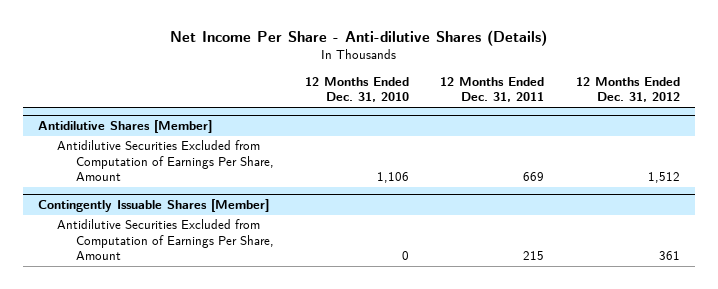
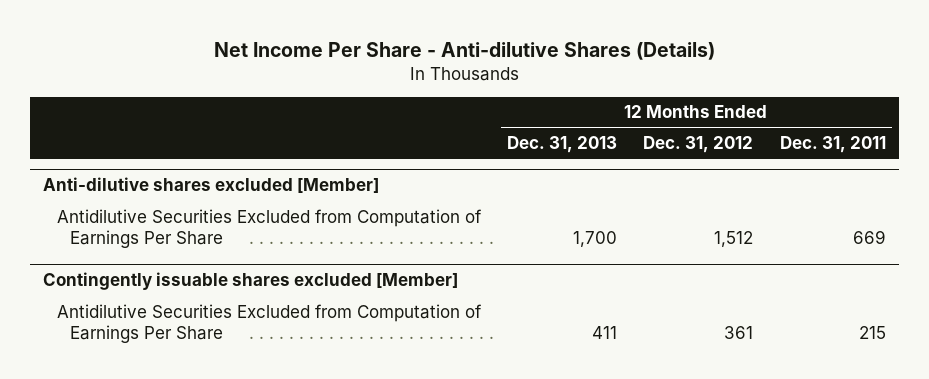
[305,77,410,103] 12 Months Ended Dec. 31, 2010 -> none
none -> [507,135,618,153] Dec. 31, 2013
[38,120,213,134] Antidilutive Shares [Member] -> none
none -> [43,177,380,194] Anti-dilutive shares excluded [Member]
[57,140,274,182] Antidilutive Securities Excluded from Computation of Earnings Per Share, Amount -> [56,208,482,249] Antidilutive Securities Excluded from Computation of Earnings Per Share
[38,199,270,213] Contingently Issuable Shares [Member] -> [43,272,459,291] Contingently issuable shares excluded [Member]
[57,219,274,261] Antidilutive Securities Excluded from Computation of Earnings Per Share, Amount -> [56,303,482,344] Antidilutive Securities Excluded from Computation of Earnings Per Share

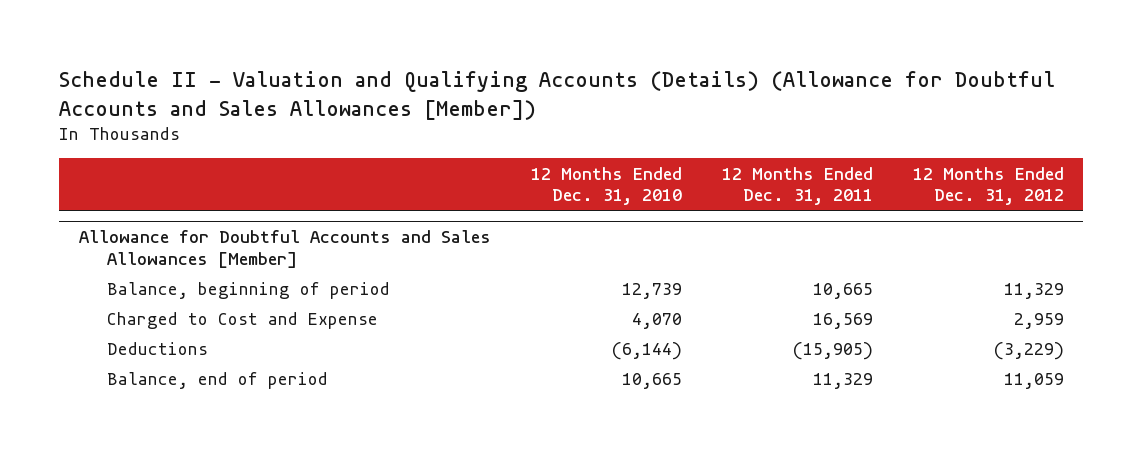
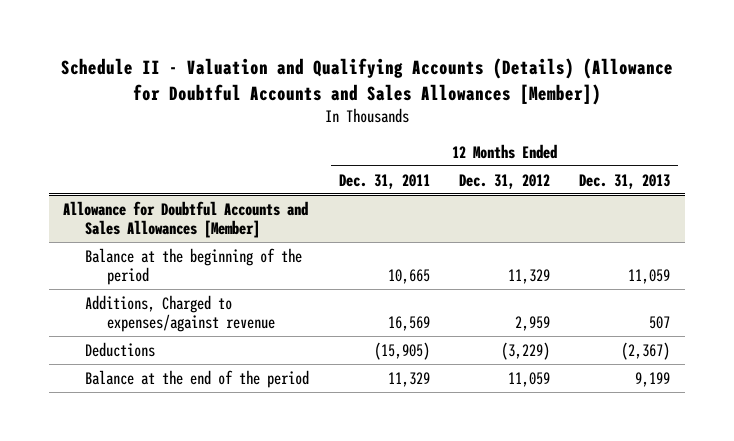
[530,166,682,206] 12 Months Ended Dec. 31, 2010 -> none
none -> [579,173,671,189] Dec. 31, 2013
[106,282,390,300] Balance, beginning of period -> [85,247,303,285] Balance at the beginning of the period
[106,312,378,330] Charged to Cost and Expense -> [85,294,276,332] Additions, Charged to expenses/against revenue
[106,372,328,390] Balance, end of period -> [85,369,310,388] Balance at the end of the period

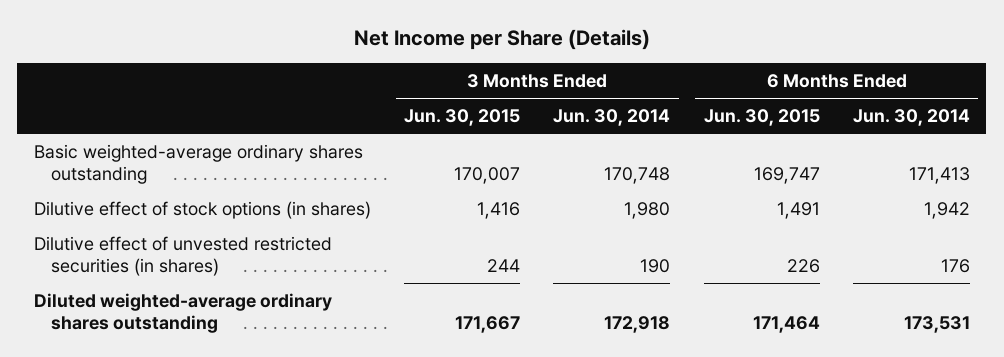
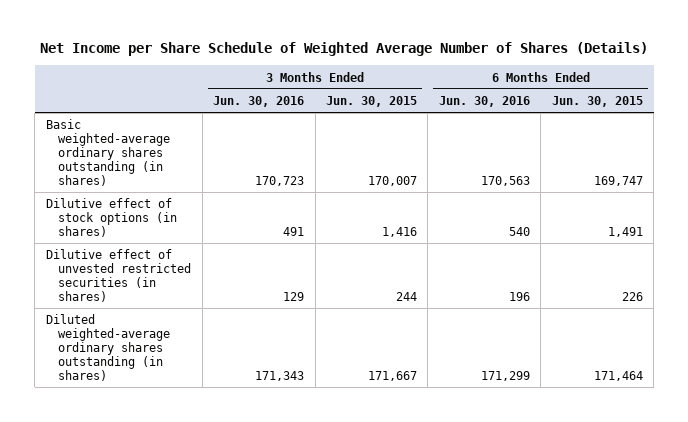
[353,29,650,51] Net Income per Share (Details) -> [40,42,649,57] Net Income per Share Schedule of Weighted Average Number of Shares (Details)
[553,108,671,126] Jun. 30, 2014 -> none
[852,108,970,126] Jun. 30, 2014 -> none
none -> [213,95,305,107] Jun. 30, 2016
none -> [438,95,530,107] Jun. 30, 2016
[34,143,364,185] Basic weighted-average ordinary shares outstanding -> [45,119,171,186] Basic weighted-average ordinary shares outstanding (in shares)
[34,292,333,334] Diluted weighted-average ordinary shares outstanding -> [45,314,171,381] Diluted weighted-average ordinary shares outstanding (in shares)

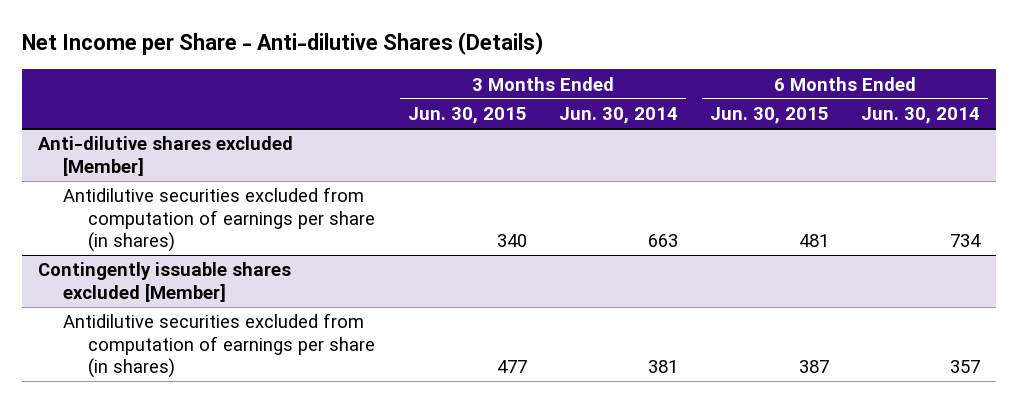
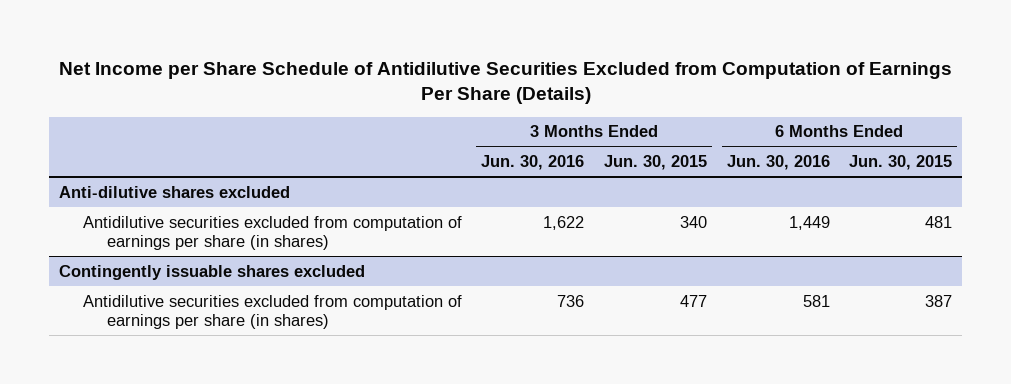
[21,32,543,56] Net Income per Share - Anti-dilutive Shares (Details) -> [58,61,952,105] Net Income per Share Schedule of Antidilutive Securities Excluded from Computation of Earnings Per Share (Details)
[558,107,678,125] Jun. 30, 2014 -> none
[861,107,981,125] Jun. 30, 2014 -> none
none -> [481,154,585,170] Jun. 30, 2016
none -> [726,154,830,170] Jun. 30, 2016
[37,136,293,176] Anti-dilutive shares excluded [Member] -> [58,185,290,198] Anti-dilutive shares excluded
[37,262,291,302] Contingently issuable shares excluded [Member] -> [58,264,365,280] Contingently issuable shares excluded

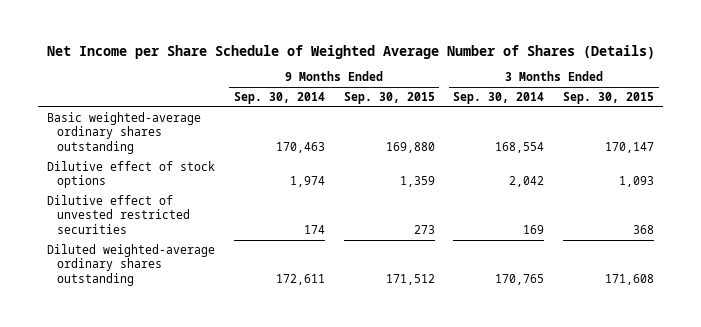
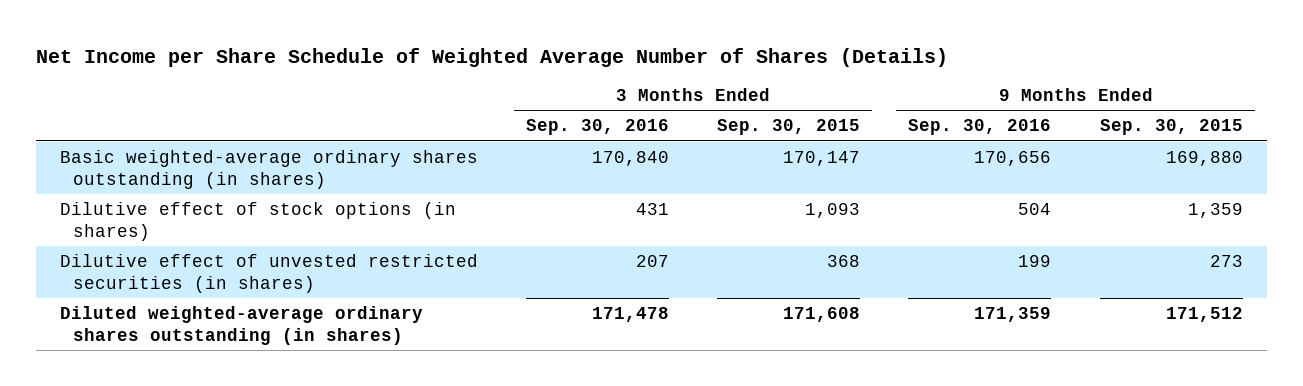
[233,92,325,105] Sep. 30, 2014 -> none
[453,92,545,105] Sep. 30, 2014 -> none
none -> [526,119,670,136] Sep. 30, 2016
none -> [908,119,1052,136] Sep. 30, 2016
[47,112,202,154] Basic weighted-average ordinary shares outstanding -> [60,149,479,189] Basic weighted-average ordinary shares outstanding (in shares)
[47,161,216,189] Dilutive effect of stock options -> [60,201,457,241] Dilutive effect of stock options (in shares)
[47,195,190,234] Dilutive effect of unvested restricted securities -> [60,253,479,293] Dilutive effect of unvested restricted securities (in shares)
[47,244,216,286] Diluted weighted-average ordinary shares outstanding -> [60,305,424,345] Diluted weighted-average ordinary shares outstanding (in shares)

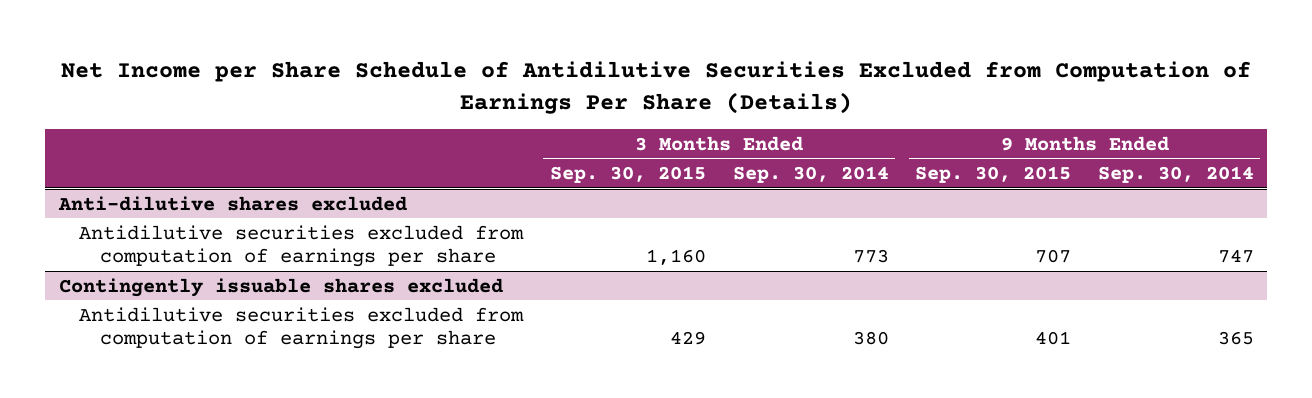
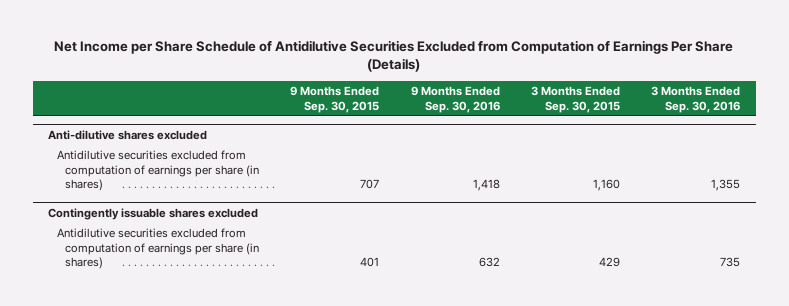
[732,165,889,183] Sep. 30, 2014 -> none
[1097,165,1254,183] Sep. 30, 2014 -> none
none -> [410,86,500,113] 9 Months Ended Sep. 30, 2016
none -> [651,86,741,113] 3 Months Ended Sep. 30, 2016
[79,224,525,268] Antidilutive securities excluded from computation of earnings per share -> [56,150,260,192] Antidilutive securities excluded from computation of earnings per share (in shares)
[79,306,525,350] Antidilutive securities excluded from computation of earnings per share -> [56,228,260,270] Antidilutive securities excluded from computation of earnings per share (in shares)

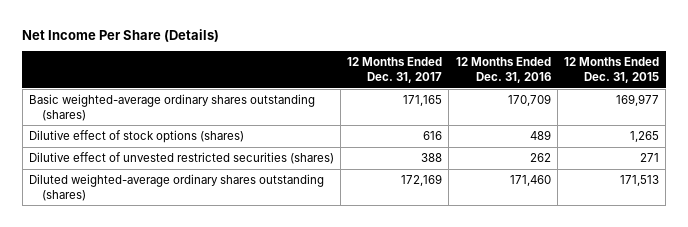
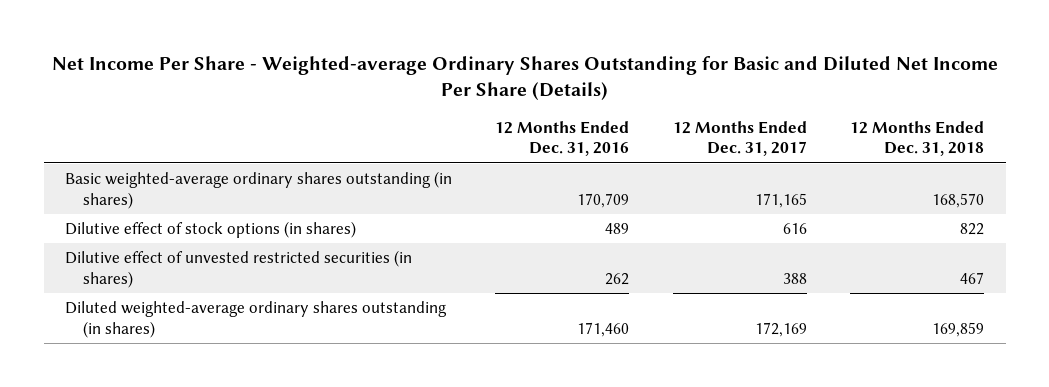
[22,28,220,42] Net Income Per Share (Details) -> [51,55,998,101] Net Income Per Share - Weighted-average Ordinary Shares Outstanding for Basic and Diluted Net Income Per Share (Details)
[563,57,659,83] 12 Months Ended Dec. 31, 2015 -> none
none -> [849,121,984,157] 12 Months Ended Dec. 31, 2018
[29,94,316,121] Basic weighted-average ordinary shares outstanding (shares) -> [65,171,453,209] Basic weighted-average ordinary shares outstanding (in shares)
[29,130,245,144] Dilutive effect of stock options (shares) -> [65,221,357,239] Dilutive effect of stock options (in shares)
[29,152,335,165] Dilutive effect of unvested restricted securities (shares) -> [65,250,413,288] Dilutive effect of unvested restricted securities (in shares)
[29,174,325,201] Diluted weighted-average ordinary shares outstanding (shares) -> [65,301,448,338] Diluted weighted-average ordinary shares outstanding (in shares)

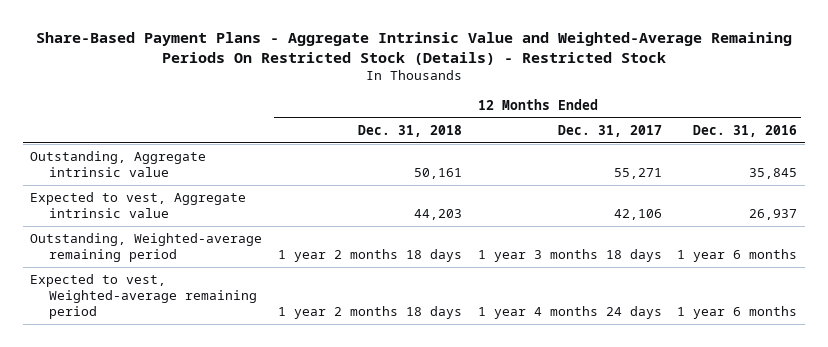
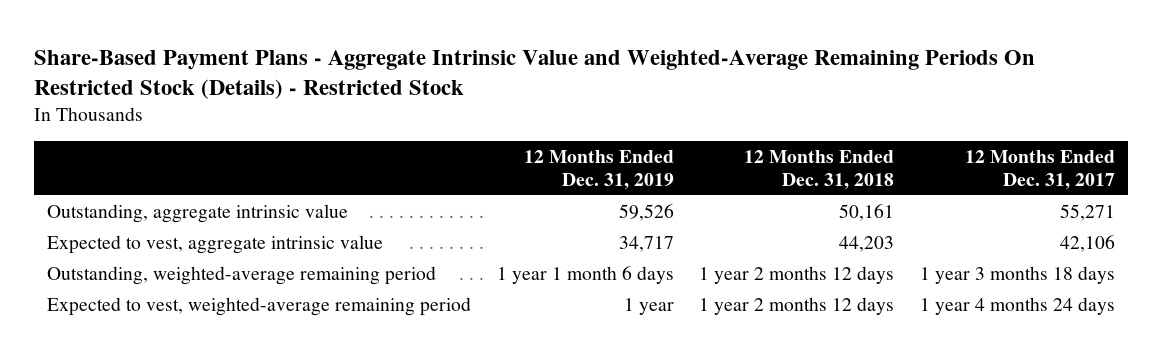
[693,124,798,137] Dec. 31, 2016 -> none
none -> [523,149,674,190] 12 Months Ended Dec. 31, 2019
[30,151,207,177] Outstanding, Aggregate intrinsic value -> [46,204,348,224] Outstanding, aggregate intrinsic value
[30,192,247,218] Expected to vest, Aggregate intrinsic value -> [46,235,383,255] Expected to vest, aggregate intrinsic value
[30,233,263,262] Outstanding, Weighted-average remaining period -> [46,266,436,286] Outstanding, weighted-average remaining period
[278,248,463,262] 1 year 2 months 18 days -> [699,266,895,285] 1 year 2 months 12 days
[30,274,258,319] Expected to vest, Weighted-average remaining period -> [46,297,471,317] Expected to vest, weighted-average remaining period
[278,305,463,319] 1 year 2 months 18 days -> [699,297,895,316] 1 year 2 months 12 days

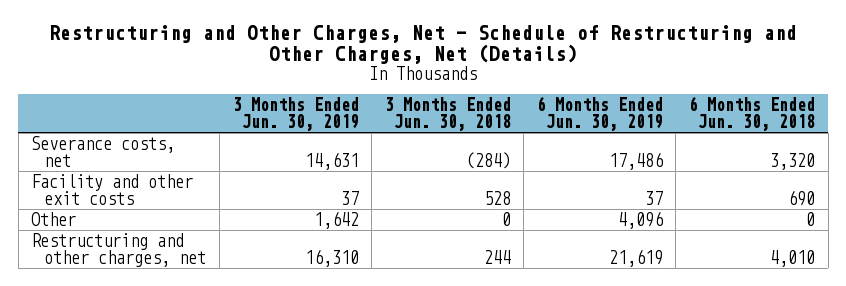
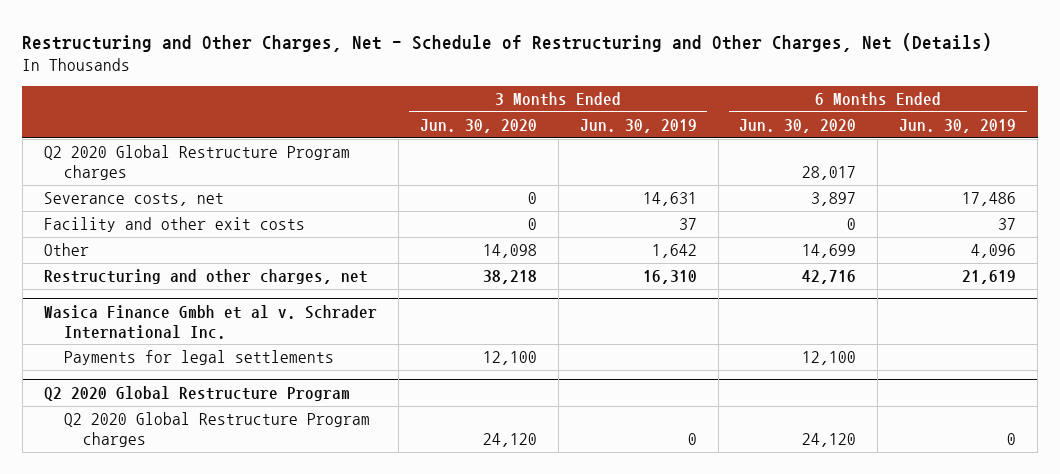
[384,97,511,132] 3 Months Ended Jun. 30, 2018 -> none
[689,96,816,132] 6 Months Ended Jun. 30, 2018 -> none
none -> [419,119,537,134] Jun. 30, 2020
none -> [739,119,857,134] Jun. 30, 2020
none -> [43,145,350,180] Q2 2020 Global Restructure Program charges
none -> [43,305,377,339] Wasica Finance Gmbh et al v. Schrader International Inc.
none -> [63,350,334,366] Payments for legal settlements
none -> [43,386,350,402] Q2 2020 Global Restructure Program
none -> [63,412,370,447] Q2 2020 Global Restructure Program charges

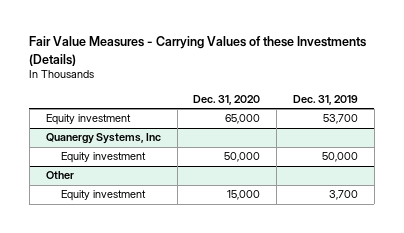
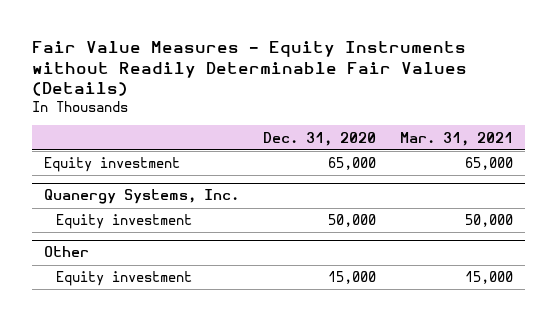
[29,36,367,66] Fair Value Measures - Carrying Values of these Investments (Details) -> [32,40,468,97] Fair Value Measures - Equity Instruments without Readily Determinable Fair Values (Details)
[292,94,358,105] Dec. 31, 2019 -> none
none -> [400,131,514,146] Mar. 31, 2021
[45,133,161,145] Quanergy Systems, Inc -> [44,189,240,205] Quanergy Systems, Inc.

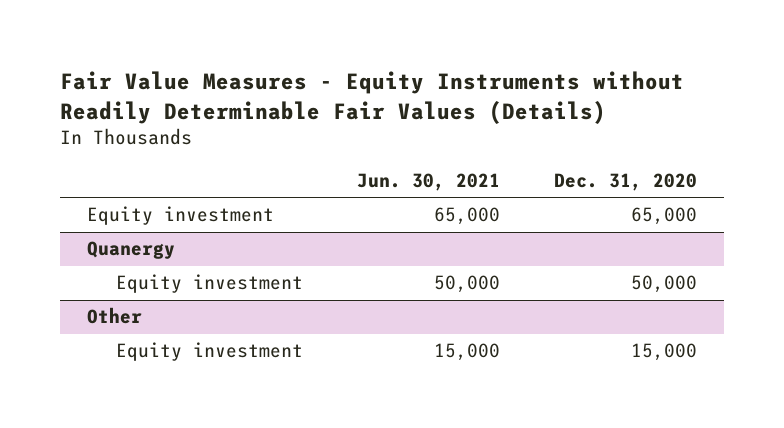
[400,131,514,146] Mar. 31, 2021 -> none
none -> [356,172,500,191] Jun. 30, 2021
[44,189,240,205] Quanergy Systems, Inc. -> [86,241,175,260] Quanergy

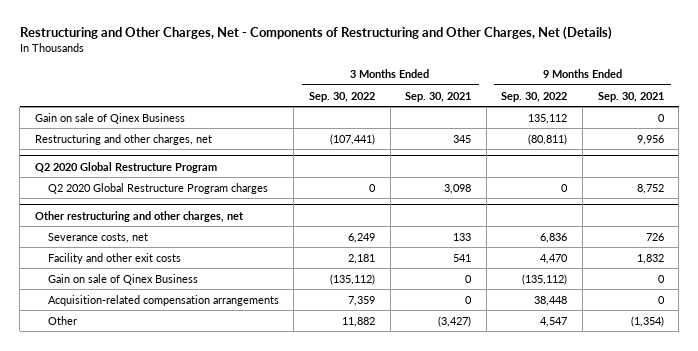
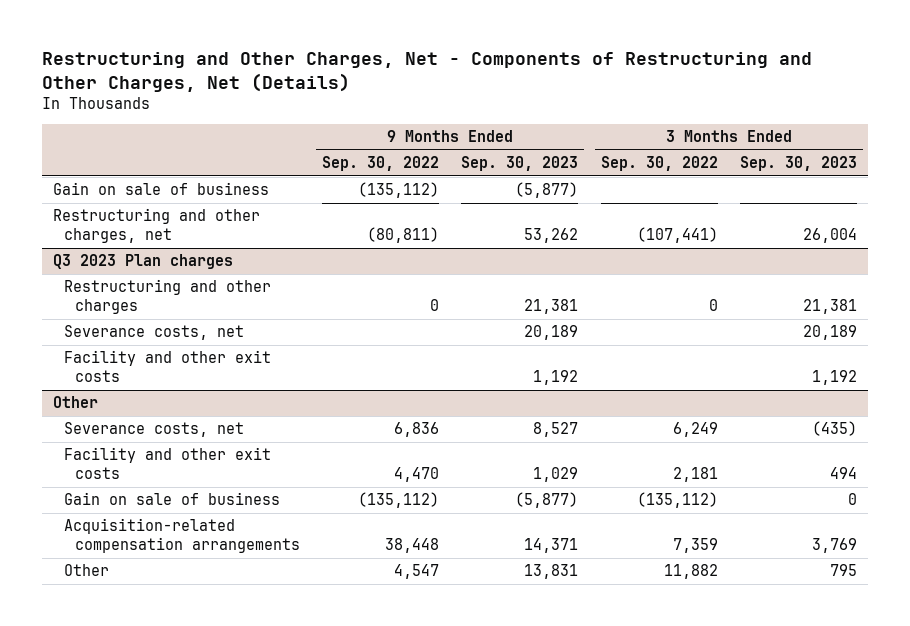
[405,91,472,102] Sep. 30, 2021 -> none
[597,91,664,102] Sep. 30, 2021 -> none
none -> [461,156,579,172] Sep. 30, 2023
none -> [739,156,857,172] Sep. 30, 2023
[34,112,185,124] Gain on sale of Qinex Business -> [53,182,270,196] Gain on sale of business
[528,113,568,124] 135,112 -> [358,182,440,199] (135,112)
[34,161,217,173] Q2 2020 Global Restructure Program -> none
none -> [53,254,234,270] Q3 2023 Plan charges
[47,182,268,194] Q2 2020 Global Restructure Program charges -> [64,279,272,315] Restructuring and other charges
none -> [64,325,245,341] Severance costs, net
none -> [64,350,272,383] Facility and other exit costs
[34,210,244,222] Other restructuring and other charges, net -> [53,396,99,409] Other
[47,273,198,285] Gain on sale of Qinex Business -> [64,492,281,506] Gain on sale of business

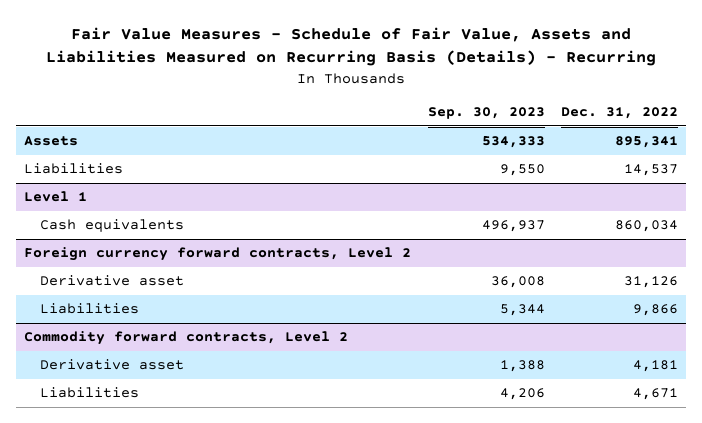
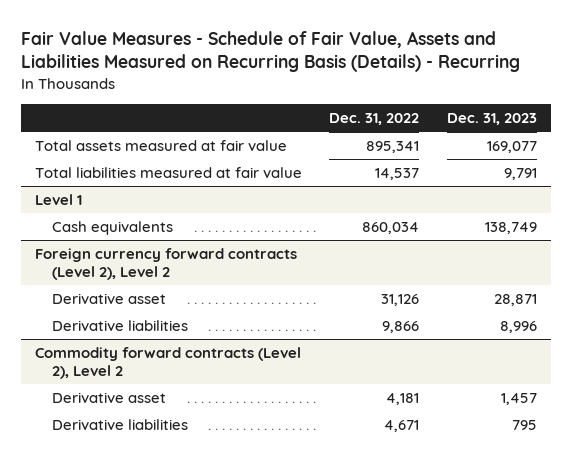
[427,106,545,119] Sep. 30, 2023 -> none
none -> [446,113,537,126] Dec. 31, 2023
[24,136,79,147] Assets -> [34,139,287,151] Total assets measured at fair value
[24,163,124,175] Liabilities -> [34,166,302,178] Total liabilities measured at fair value
[24,247,412,262] Foreign currency forward contracts, Level 2 -> [34,247,297,280] Foreign currency forward contracts (Level 2), Level 2
[39,303,139,315] Liabilities -> [51,319,188,331] Derivative liabilities
[24,331,349,346] Commodity forward contracts, Level 2 -> [34,346,301,379] Commodity forward contracts (Level 2), Level 2
[39,387,139,399] Liabilities -> [51,418,188,430] Derivative liabilities

